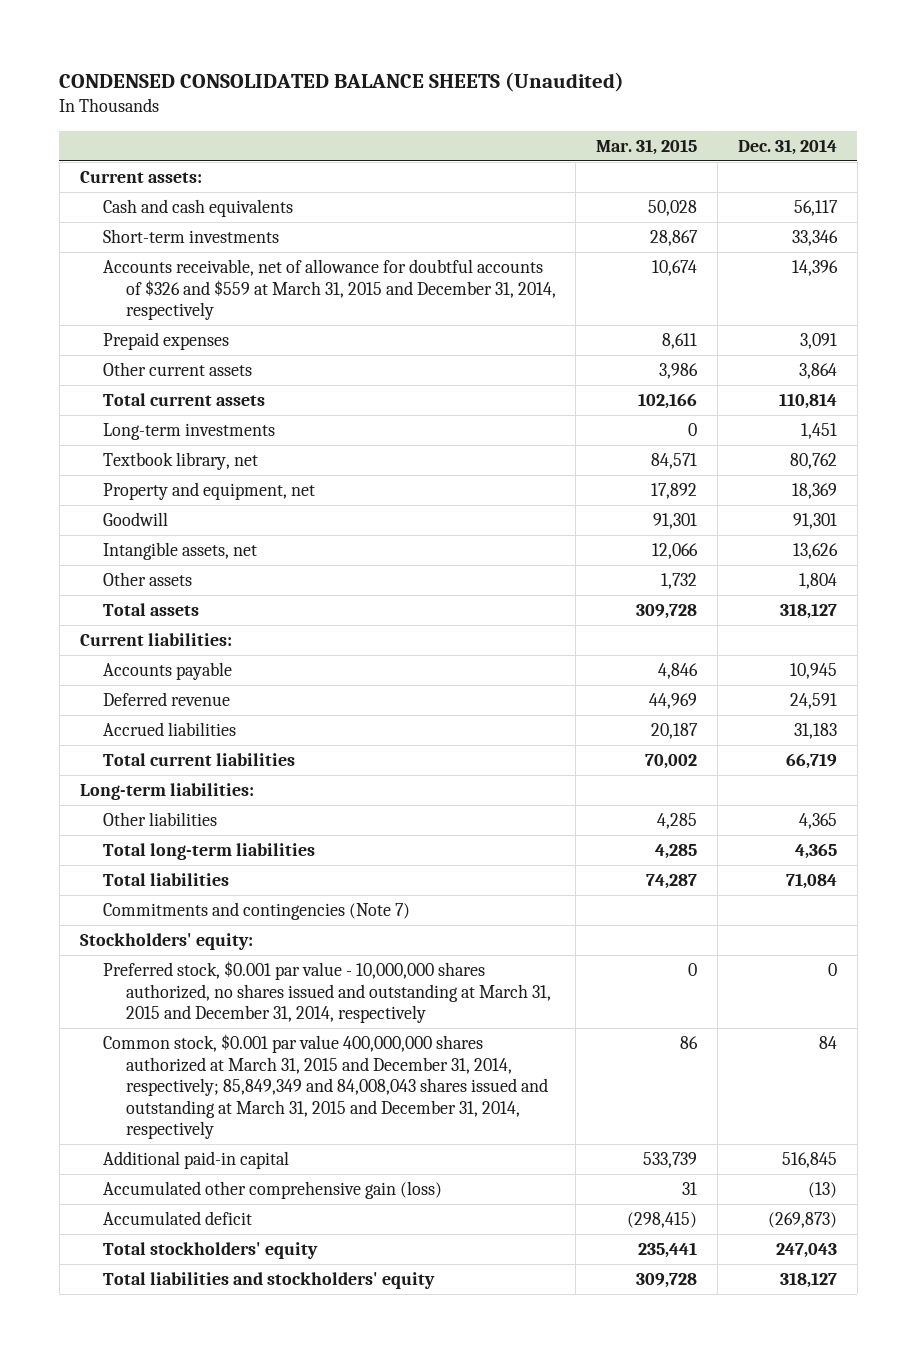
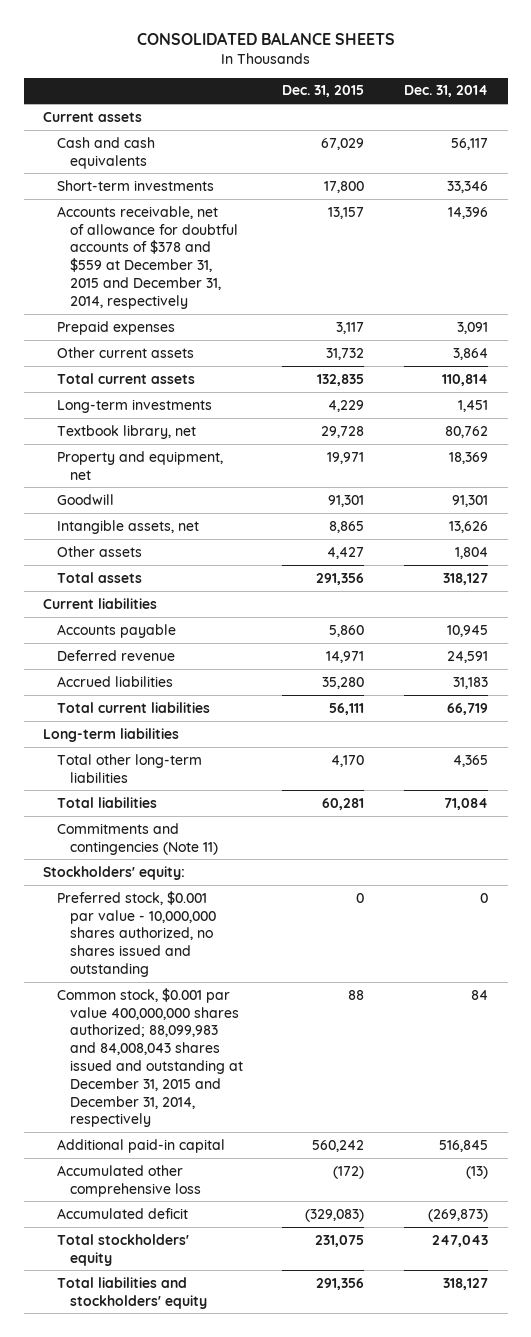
[59,71,625,92] CONDENSED CONSOLIDATED BALANCE SHEETS (Unaudited) -> [136,32,395,46] CONSOLIDATED BALANCE SHEETS
[596,138,698,155] Mar. 31, 2015 -> none
none -> [282,85,365,98] Dec. 31, 2015
[79,171,202,184] Current assets: -> [43,111,143,122] Current assets
[102,259,556,321] Accounts receivable, net of allowance for doubtful accounts of $326 and $559 at March 31, 2015 and December 31, 2014, respectively -> [56,205,238,309] Accounts receivable, net of allowance for doubtful accounts of $378 and $559 at December 31, 2015 and December 31, 2014, respectively
[79,633,232,647] Current liabilities: -> [43,597,158,609] Current liabilities
[102,812,217,827] Other liabilities -> none
[79,783,254,801] Long-term liabilities: -> [43,727,180,742] Long-term liabilities
[102,843,315,861] Total long-term liabilities -> [56,753,202,783] Total other long-term liabilities
[102,902,410,921] Commitments and contingencies (Note 7) -> [56,822,218,855] Commitments and contingencies (Note 11)
[102,961,551,1024] Preferred stock, $0.001 par value - 10,000,000 shares authorized, no shares issued and outstanding at March 31, 2015 and December 31, 2014, respectively -> [56,890,216,977] Preferred stock, $0.001 par value - 10,000,000 shares authorized, no shares issued and outstanding
[102,1034,548,1140] Common stock, $0.001 par value 400,000,000 shares authorized at March 31, 2015 and December 31, 2014, respectively; 85,849,349 and 84,008,043 shares issued and outstanding at March 31, 2015 and December 31, 2014, respectively -> [56,987,243,1128] Common stock, $0.001 par value 400,000,000 shares authorized; 88,099,983 and 84,008,043 shares issued and outstanding at December 31, 2015 and December 31, 2014, respectively
[102,1181,442,1200] Accumulated other comprehensive gain (loss) -> [56,1164,201,1197] Accumulated other comprehensive loss

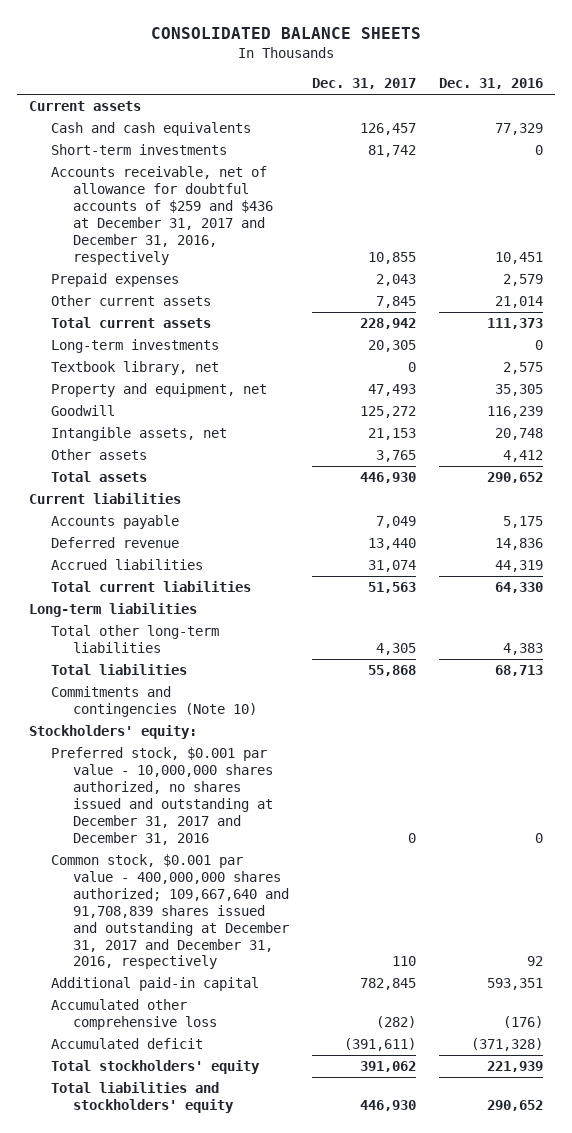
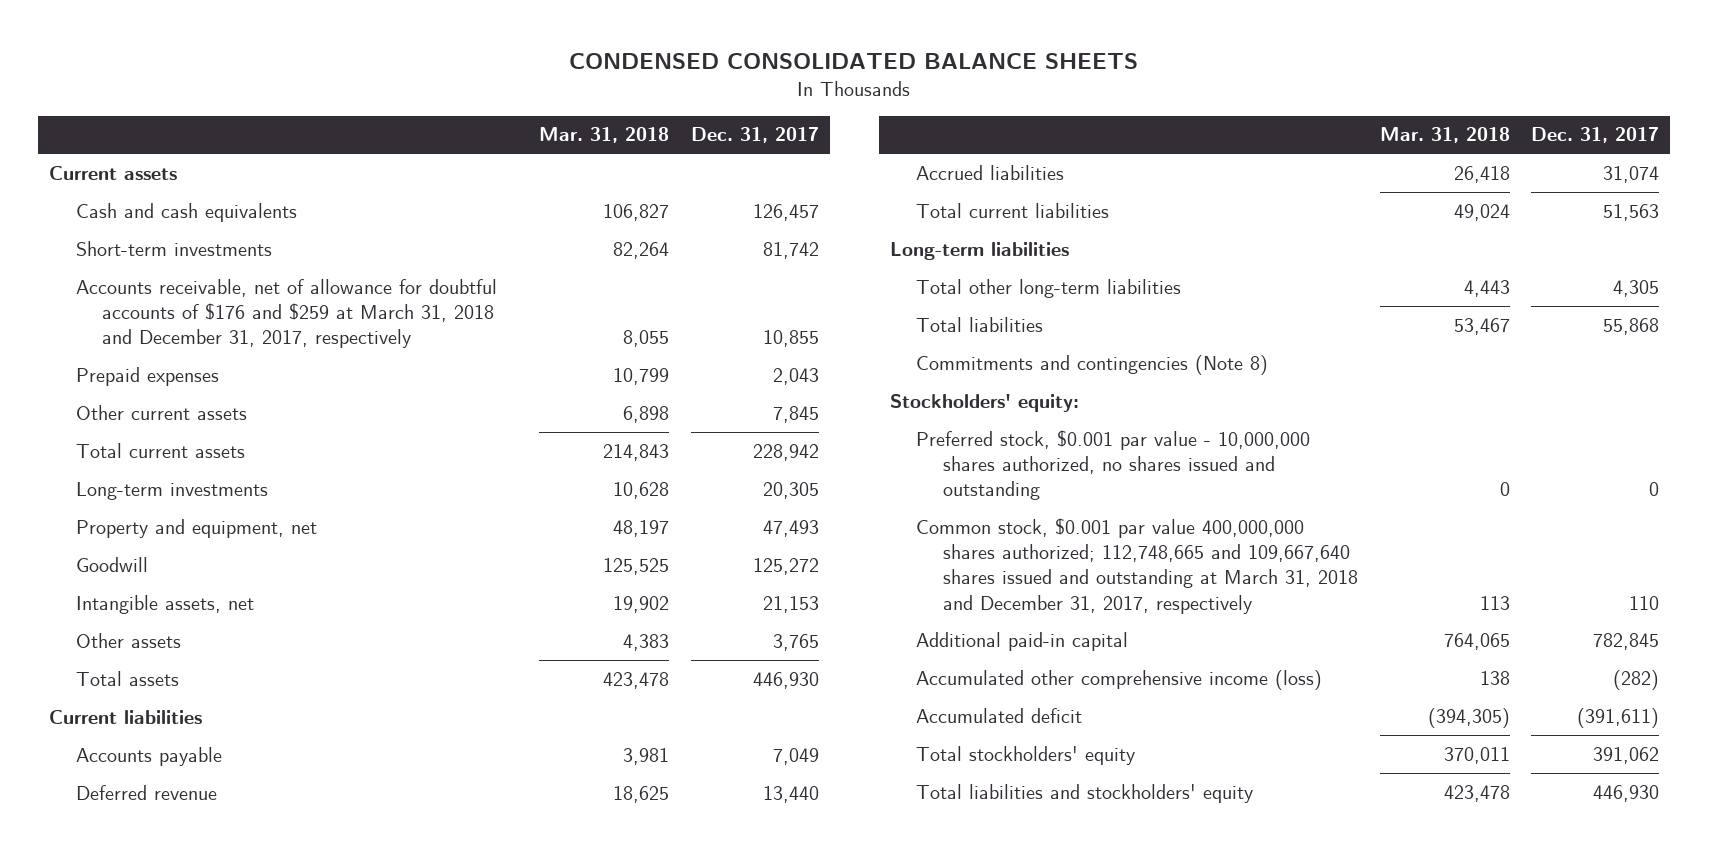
[150,26,421,39] CONSOLIDATED BALANCE SHEETS -> [569,53,1139,70] CONDENSED CONSOLIDATED BALANCE SHEETS
[439,78,544,90] Dec. 31, 2016 -> none
none -> [539,127,670,144] Mar. 31, 2018
[50,166,273,265] Accounts receivable, net of allowance for doubtful accounts of $259 and $436 at December 31, 2017 and December 31, 2016, respectively -> [75,278,497,349] Accounts receivable, net of allowance for doubtful accounts of $176 and $259 at March 31, 2018 and December 31, 2017, respectively
[50,361,219,376] Textbook library, net -> none
[50,686,257,718] Commitments and contingencies (Note 10) -> [916,354,1269,375] Commitments and contingencies (Note 8)
[50,747,273,845] Preferred stock, $0.001 par value - 10,000,000 shares authorized, no shares issued and outstanding at December 31, 2017 and December 31, 2016 -> [916,429,1311,501] Preferred stock, $0.001 par value - 10,000,000 shares authorized, no shares issued and outstanding
[50,854,289,970] Common stock, $0.001 par value - 400,000,000 shares authorized; 109,667,640 and 91,708,839 shares issued and outstanding at December 31, 2017 and December 31, 2016, respectively -> [916,517,1358,614] Common stock, $0.001 par value 400,000,000 shares authorized; 112,748,665 and 109,667,640 shares issued and outstanding at March 31, 2018 and December 31, 2017, respectively
[50,999,217,1031] Accumulated other comprehensive loss -> [916,669,1323,690] Accumulated other comprehensive income (loss)

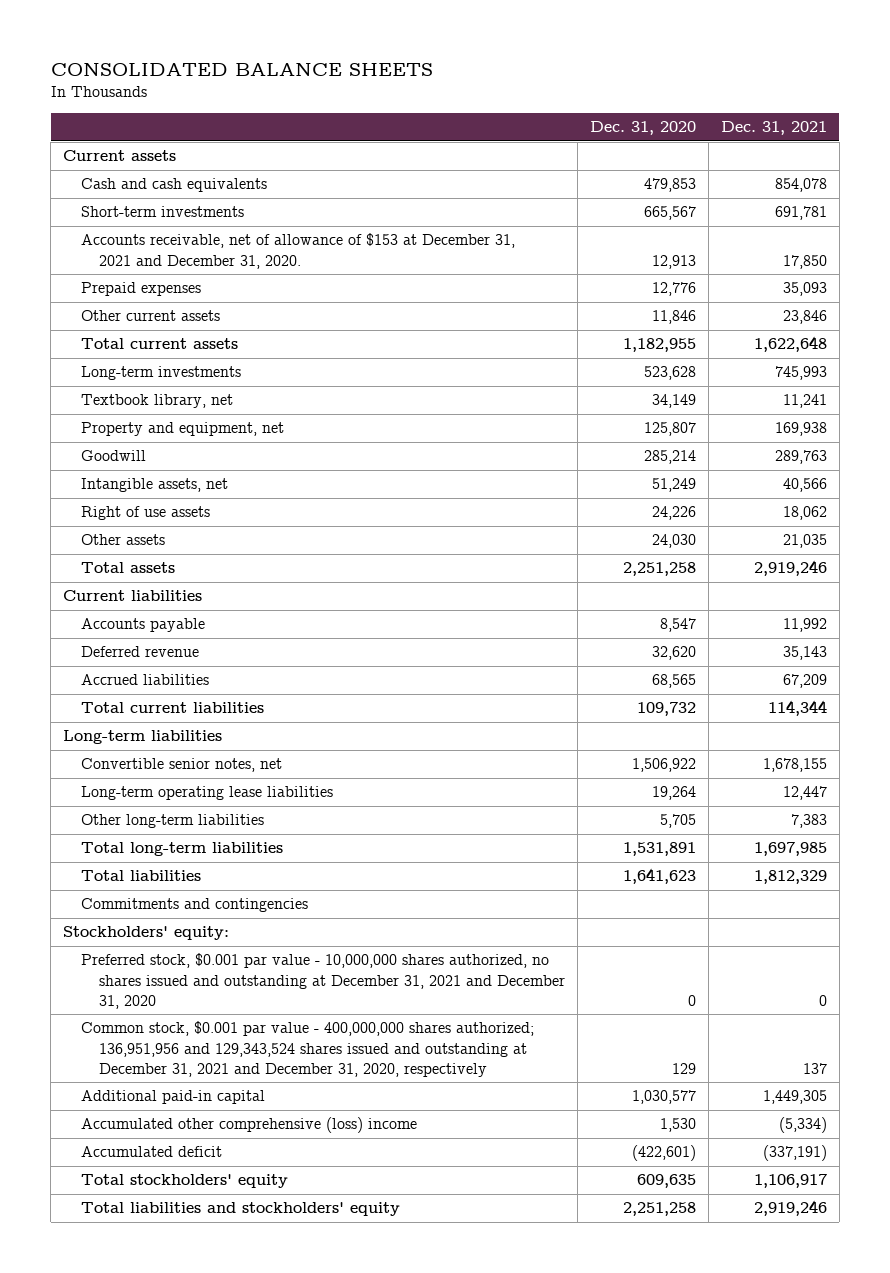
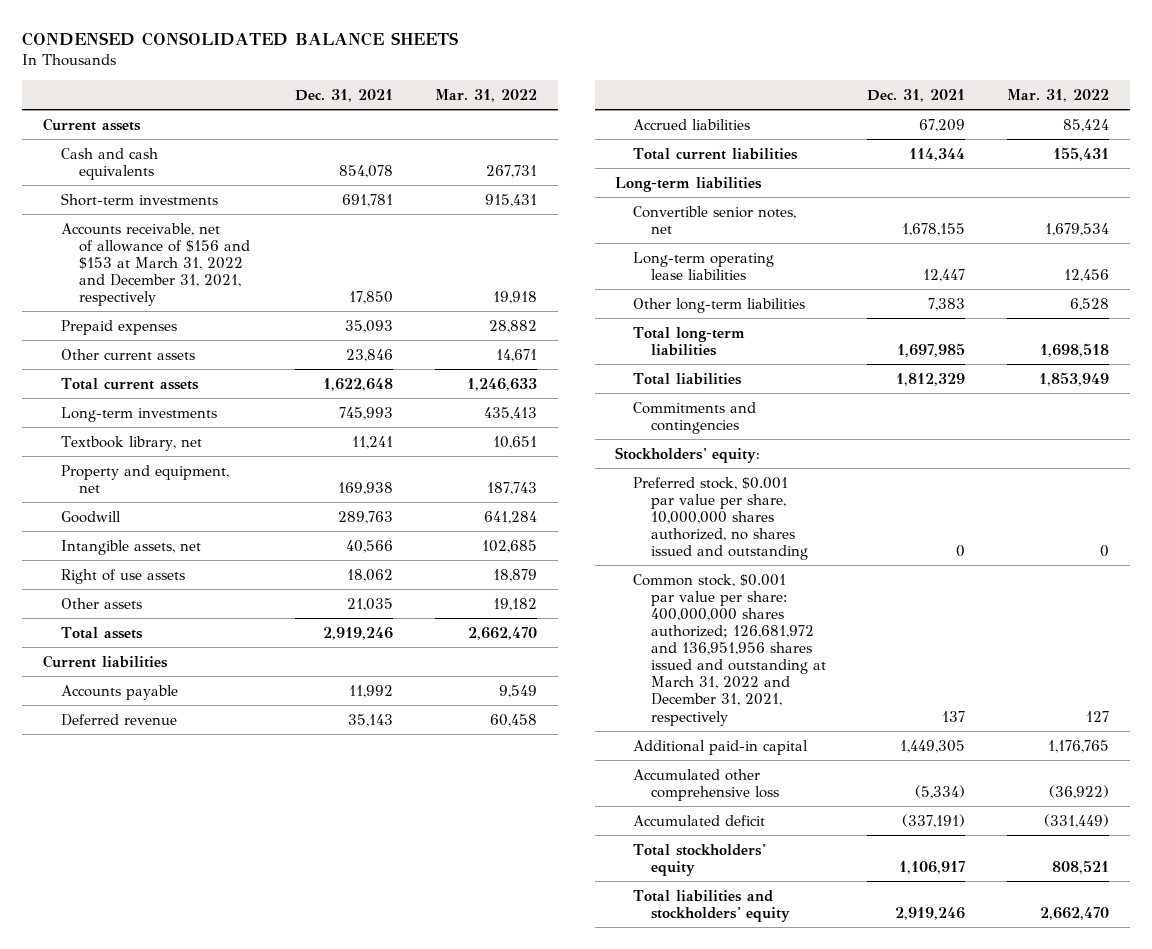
[50,62,433,76] CONSOLIDATED BALANCE SHEETS -> [22,32,459,47] CONDENSED CONSOLIDATED BALANCE SHEETS
[589,121,696,136] Dec. 31, 2020 -> none
none -> [434,88,537,102] Mar. 31, 2022
[81,233,516,269] Accounts receivable, net of allowance of $153 at December 31, 2021 and December 31, 2020. -> [60,222,250,307] Accounts receivable, net of allowance of $156 and $153 at March 31, 2022 and December 31, 2021, respectively
[81,953,565,1009] Preferred stock, $0.001 par value - 10,000,000 shares authorized, no shares issued and outstanding at December 31, 2021 and December 31, 2020 -> [633,476,808,561] Preferred stock, $0.001 par value per share, 10,000,000 shares authorized, no shares issued and outstanding
[81,1021,535,1077] Common stock, $0.001 par value - 400,000,000 shares authorized; 136,951,956 and 129,343,524 shares issued and outstanding at December 31, 2021 and December 31, 2020, respectively -> [633,573,826,726] Common stock, $0.001 par value per share: 400,000,000 shares authorized; 126,681,972 and 136,951,956 shares issued and outstanding at March 31, 2022 and December 31, 2021, respectively
[81,1117,418,1134] Accumulated other comprehensive (loss) income -> [633,768,779,801] Accumulated other comprehensive loss

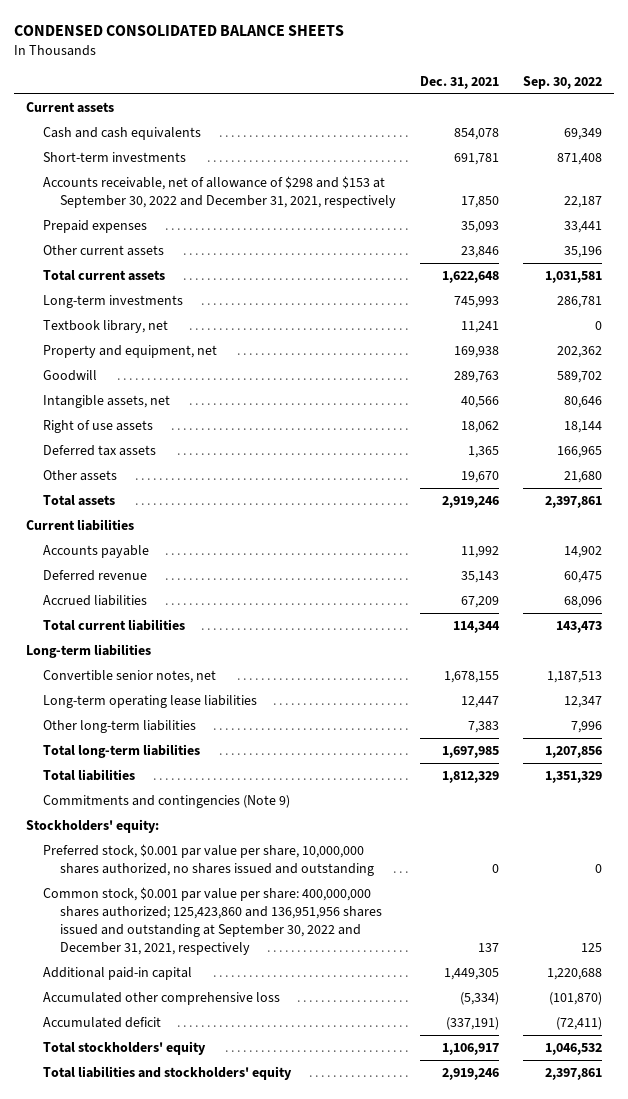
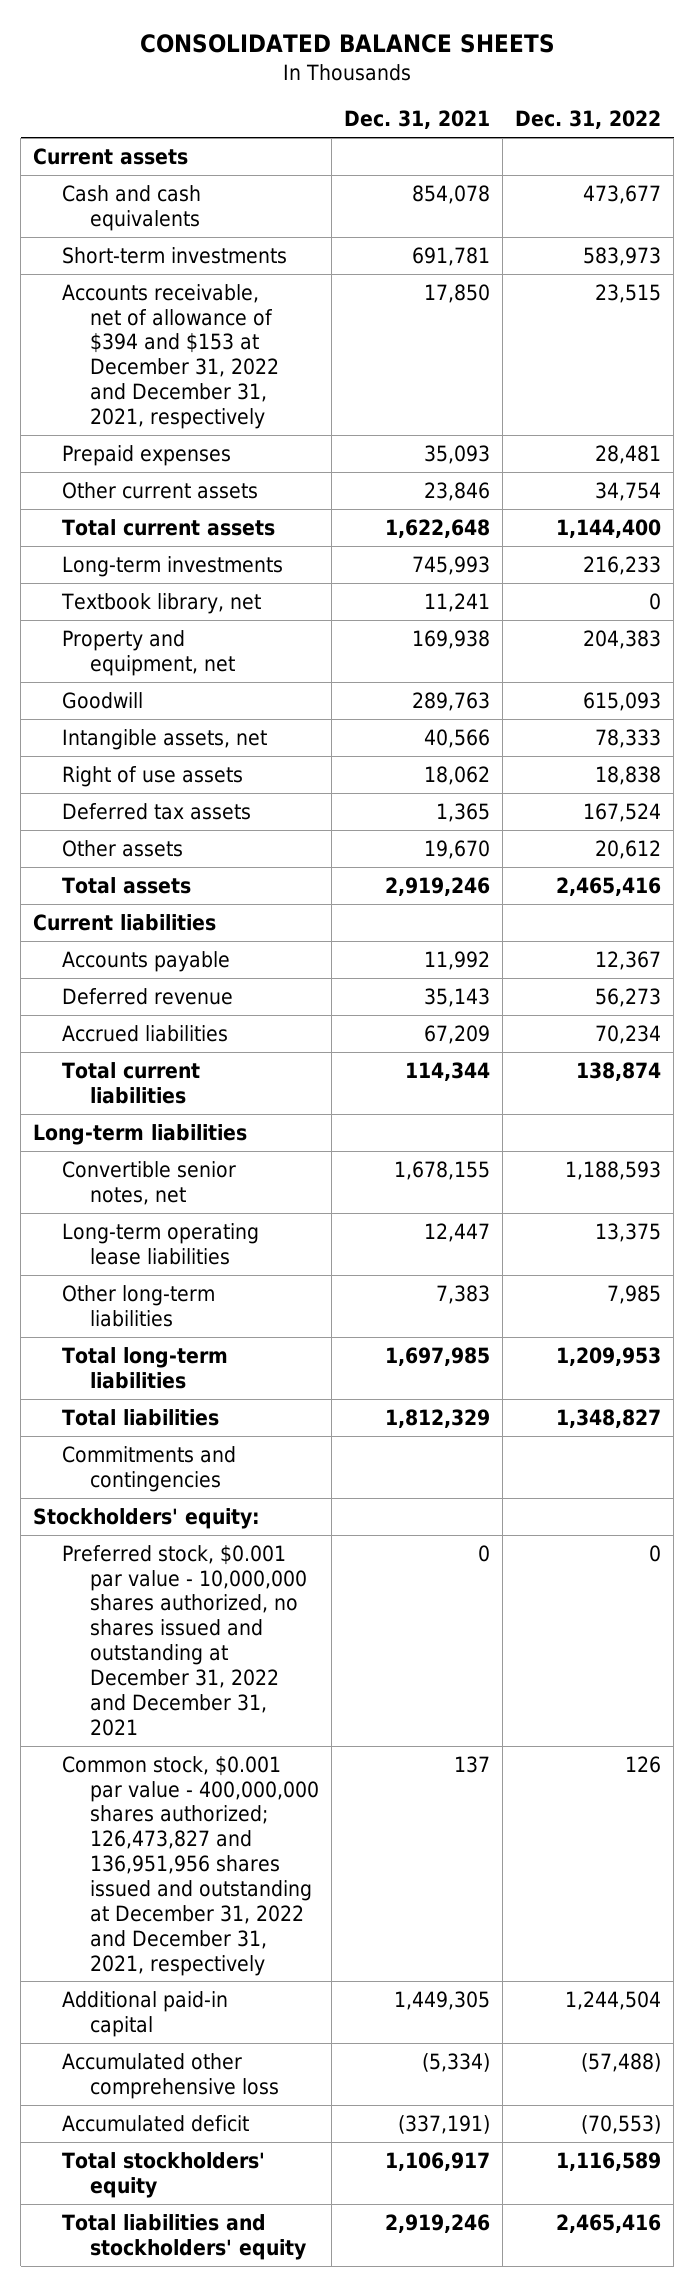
[13,24,344,36] CONDENSED CONSOLIDATED BALANCE SHEETS -> [140,34,556,54] CONSOLIDATED BALANCE SHEETS
[523,76,603,90] Sep. 30, 2022 -> none
none -> [515,110,662,130] Dec. 31, 2022
[42,176,396,209] Accounts receivable, net of allowance of $298 and $153 at September 30, 2022 and December 31, 2021, respectively -> [61,283,279,430] Accounts receivable, net of allowance of $394 and $153 at December 31, 2022 and December 31, 2021, respectively
[42,795,290,809] Commitments and contingencies (Note 9) -> [61,1445,236,1492] Commitments and contingencies
[42,844,374,877] Preferred stock, $0.001 par value per share, 10,000,000 shares authorized, no shares issued and outstanding -> [61,1544,307,1736] Preferred stock, $0.001 par value - 10,000,000 shares authorized, no shares issued and outstanding at December 31, 2022 and December 31, 2021
[42,887,382,955] Common stock, $0.001 par value per share: 400,000,000 shares authorized; 125,423,860 and 136,951,956 shares issued and outstanding at September 30, 2022 and December 31, 2021, respectively -> [61,1755,319,1976] Common stock, $0.001 par value - 400,000,000 shares authorized; 126,473,827 and 136,951,956 shares issued and outstanding at December 31, 2022 and December 31, 2021, respectively

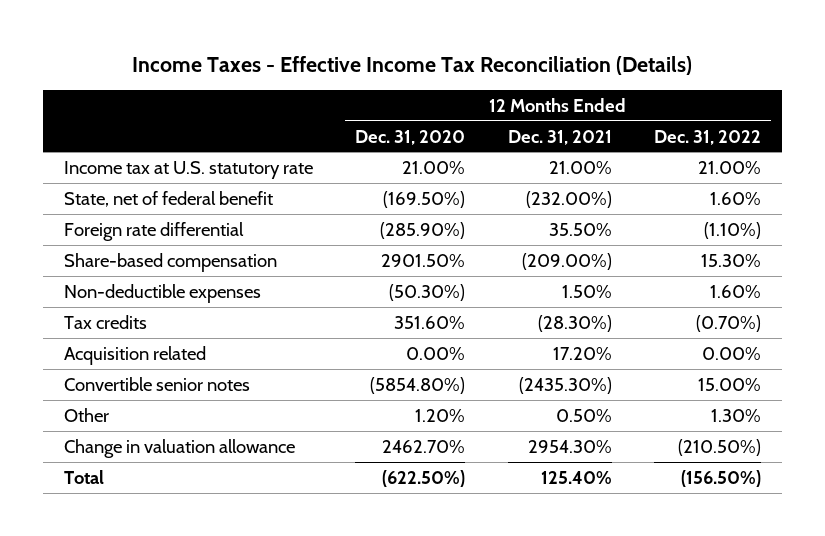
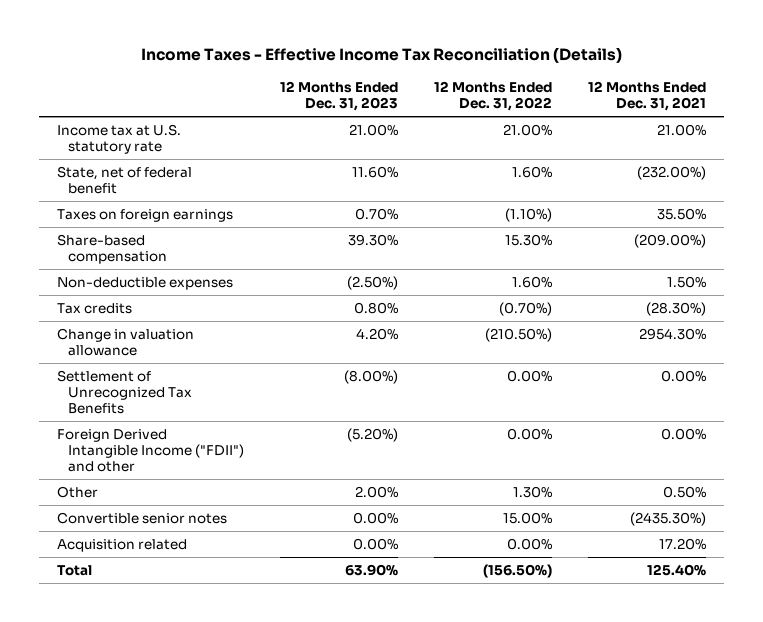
[355,129,466,145] Dec. 31, 2020 -> none
none -> [279,81,398,112] 12 Months Ended Dec. 31, 2023
[63,221,244,241] Foreign rate differential -> [57,209,234,223] Taxes on foreign earnings
none -> [57,370,192,414] Settlement of Unrecognized Tax Benefits
none -> [57,429,244,472] Foreign Derived Intangible Income ("FDII") and other
[63,407,109,422] Other -> [57,486,99,499] Other
[63,376,250,391] Convertible senior notes -> [57,512,228,525] Convertible senior notes
[63,345,206,365] Acquisition related -> [57,539,188,553] Acquisition related

